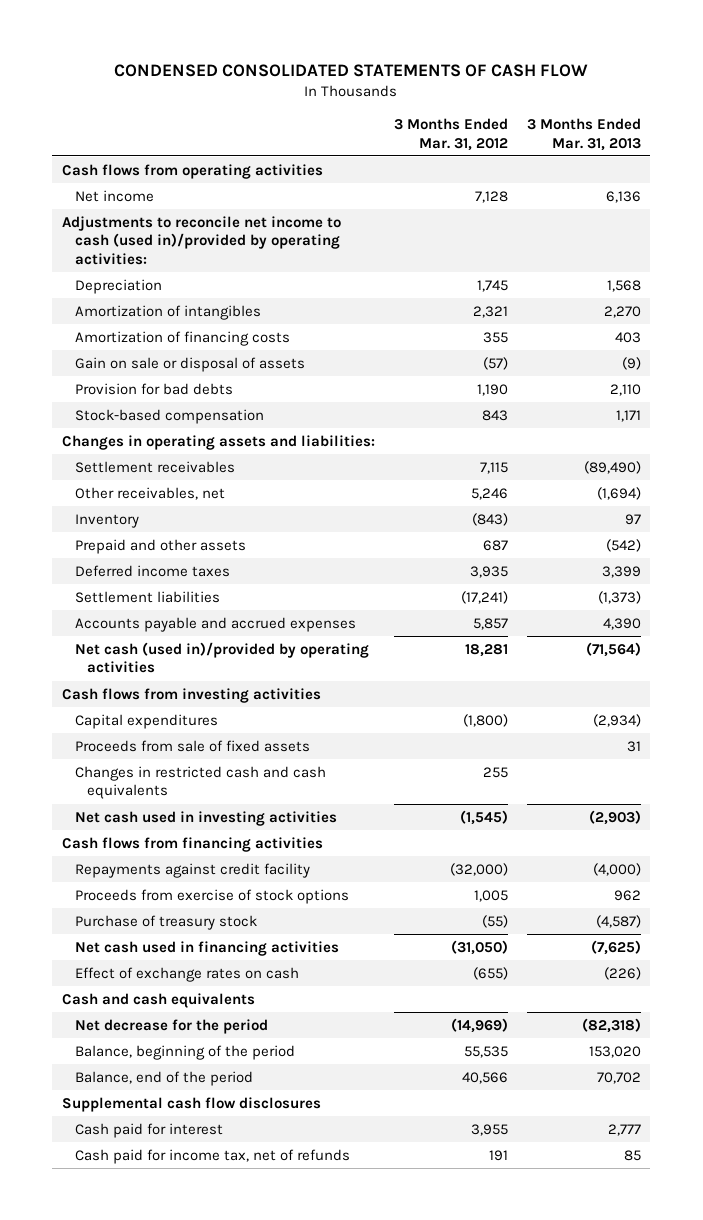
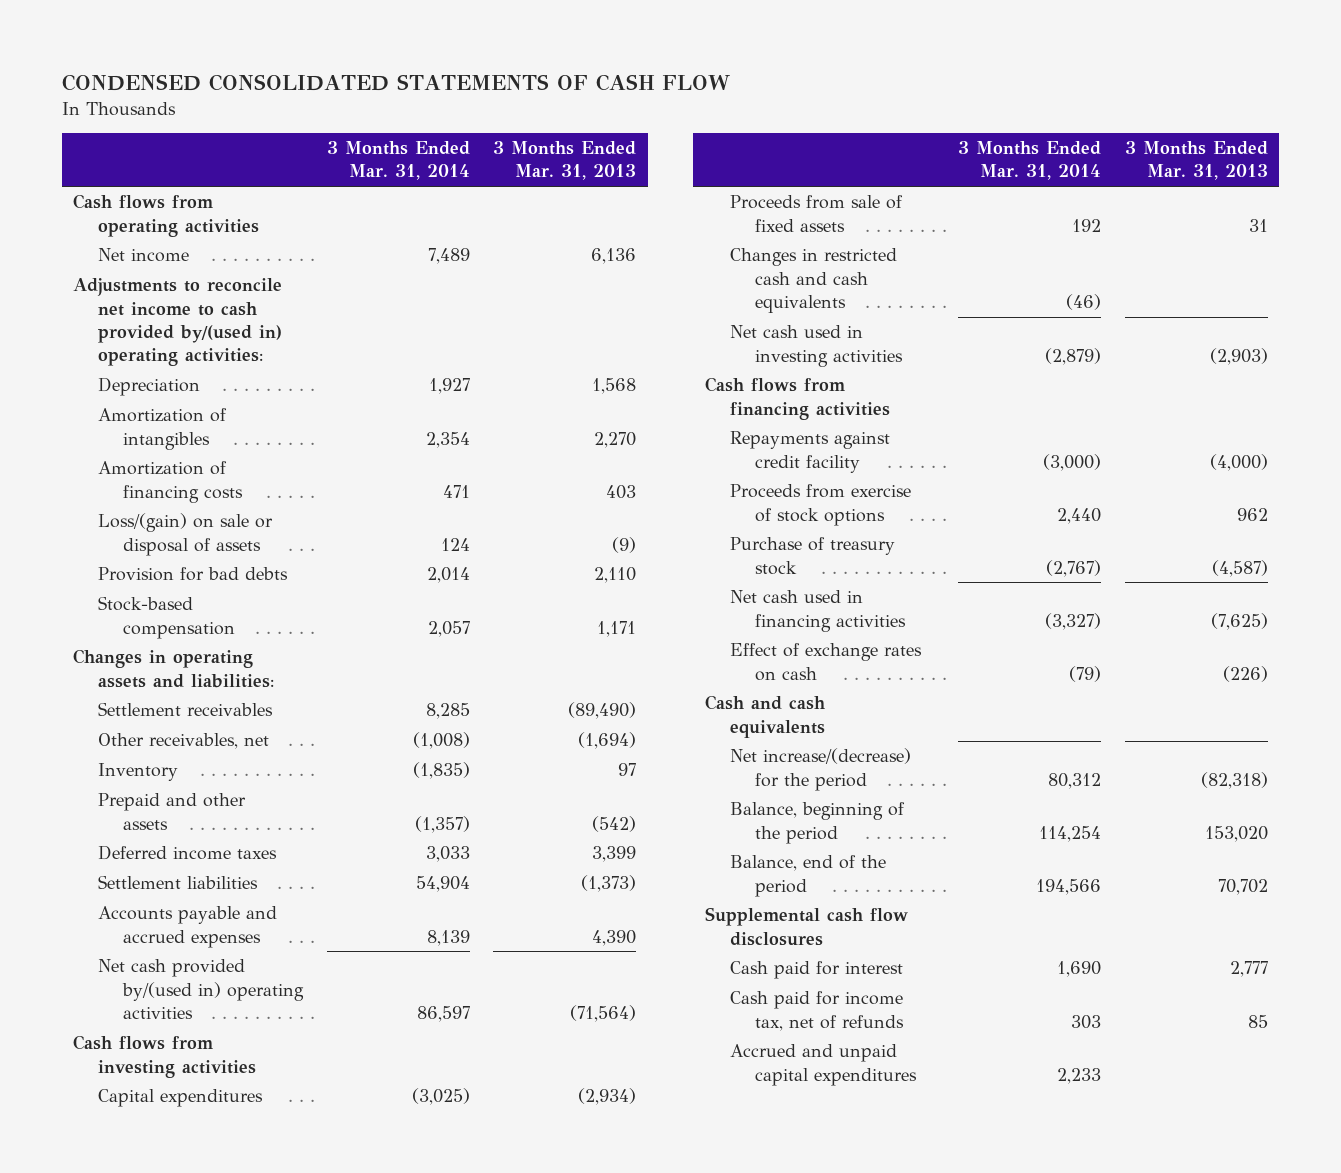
[393,118,508,151] 3 Months Ended Mar. 31, 2012 -> none
none -> [326,141,470,181] 3 Months Ended Mar. 31, 2014
[61,215,341,266] Adjustments to reconcile net income to cash (used in)/provided by operating activities: -> [73,278,283,366] Adjustments to reconcile net income to cash provided by/(used in) operating activities:
[74,356,305,372] Gain on sale or disposal of assets -> [98,513,274,556] Loss/(gain) on sale or disposal of assets
[74,641,369,674] Net cash (used in)/provided by operating activities -> [98,959,305,1019] Net cash provided by/(used in) operating activities
[74,1018,268,1034] Net decrease for the period -> [729,748,911,791] Net increase/(decrease) for the period
none -> [729,1044,917,1086] Accrued and unpaid capital expenditures

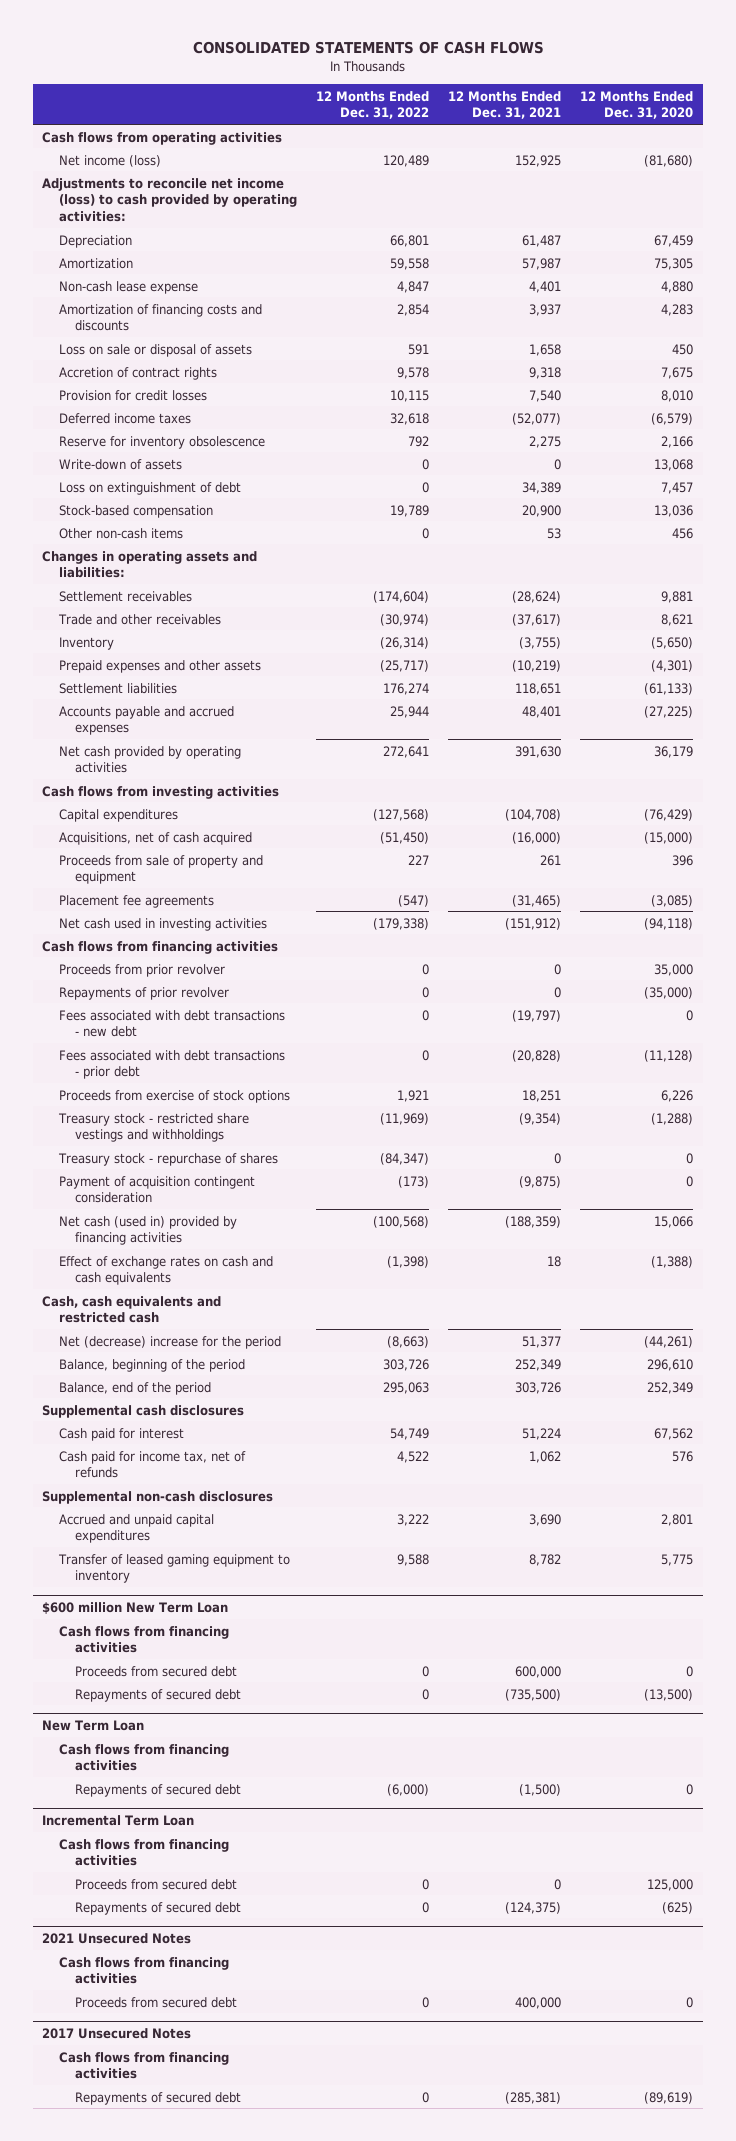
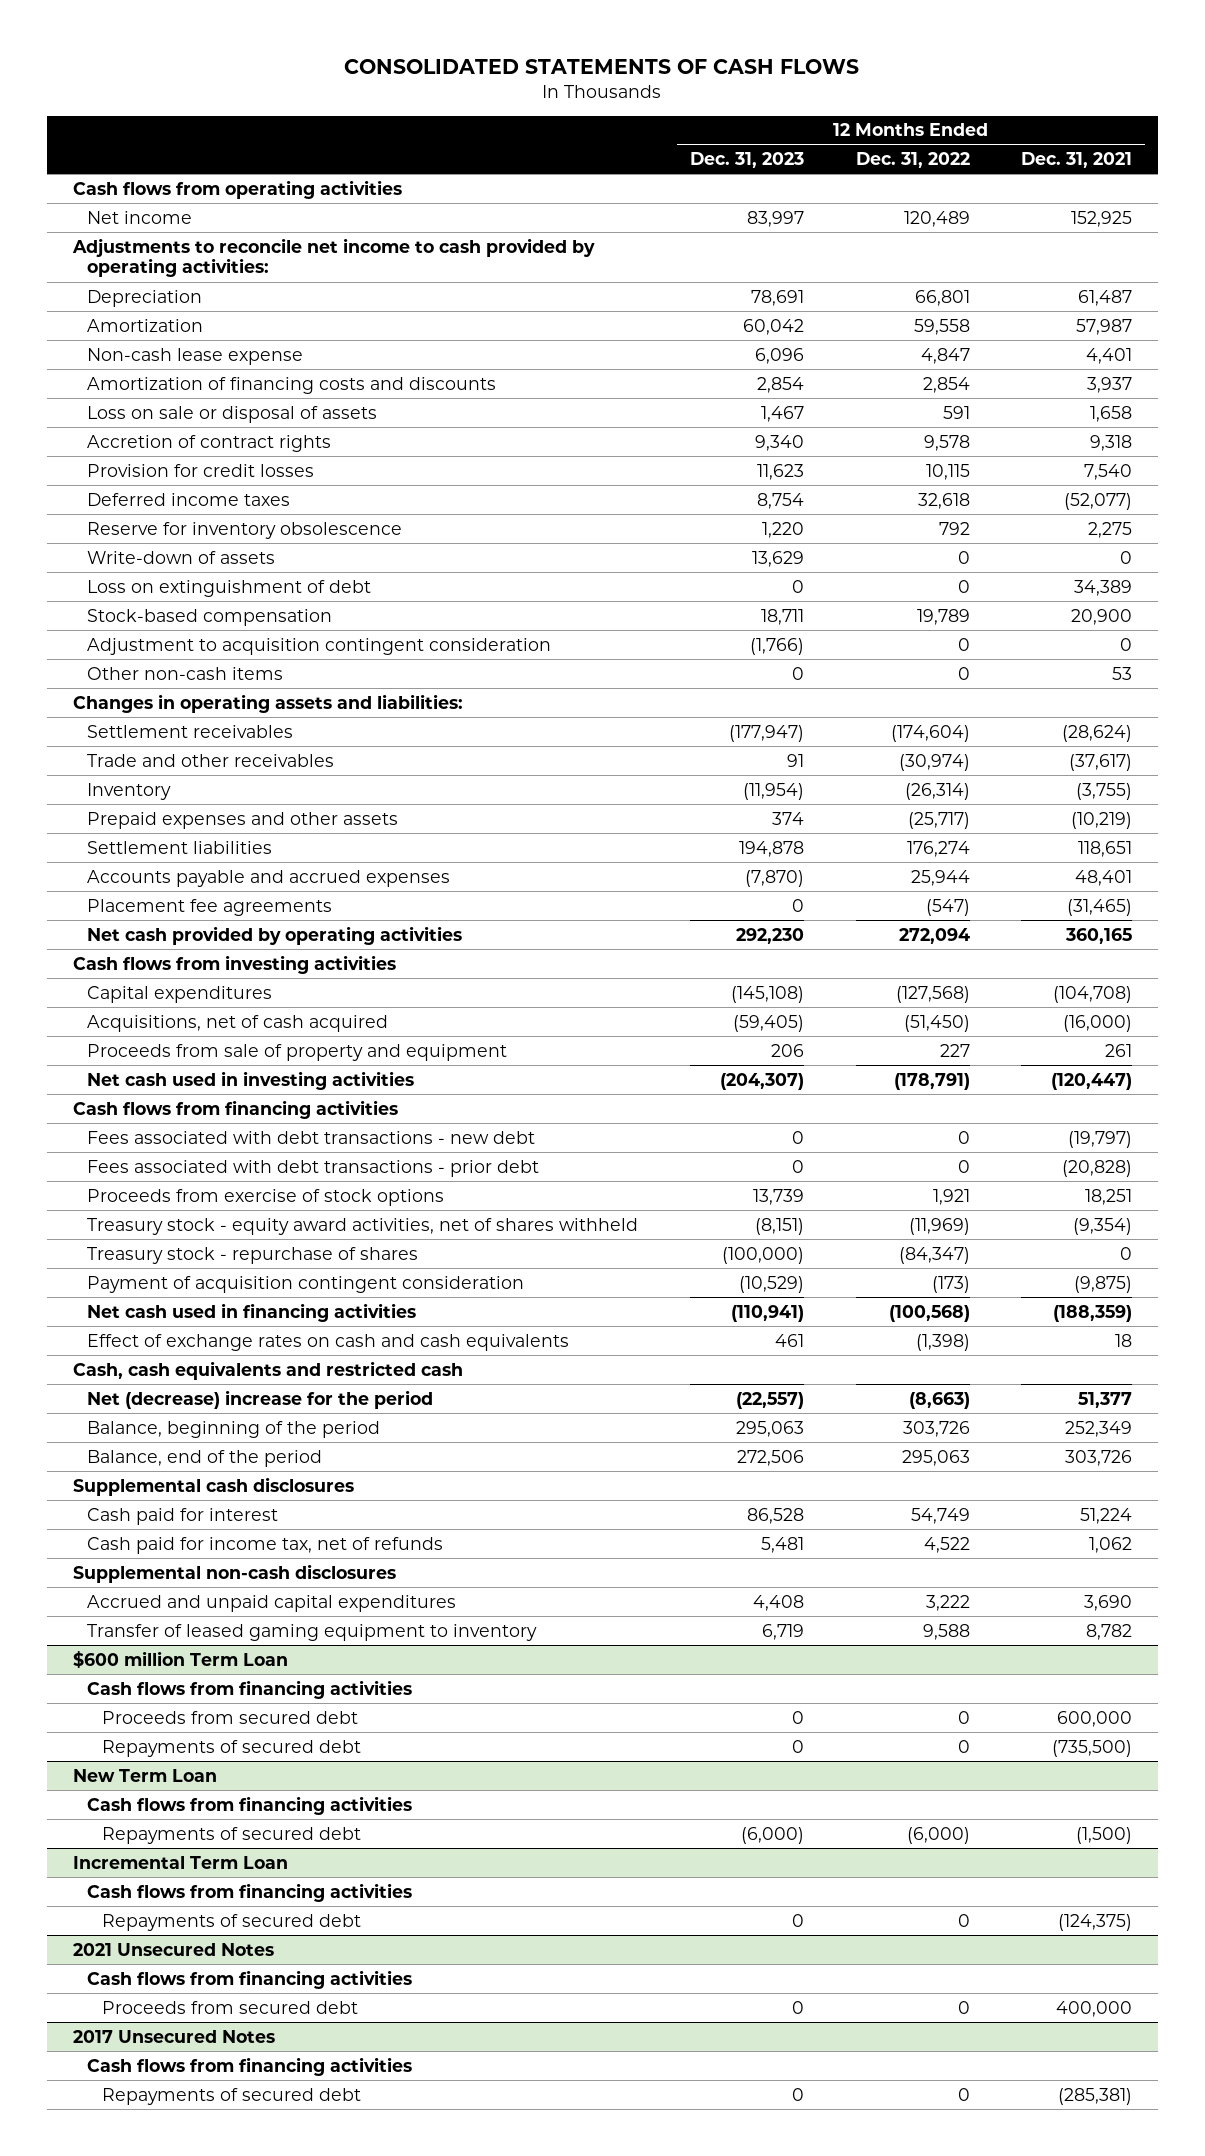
[580,90,694,120] 12 Months Ended Dec. 31, 2020 -> none
none -> [689,152,804,169] Dec. 31, 2023
[58,154,161,167] Net income (loss) -> [87,210,193,224] Net income
[42,177,297,222] Adjustments to reconcile net income (loss) to cash provided by operating activities: -> [71,237,595,278] Adjustments to reconcile net income to cash provided by operating activities:
none -> [87,637,552,655] Adjustment to acquisition contingent consideration
[58,894,214,908] Placement fee agreements -> [87,898,333,916] Placement fee agreements
[382,745,429,758] 272,641 -> [898,927,970,944] 272,094
[515,745,562,758] 391,630 -> [1065,927,1133,944] 360,165
[372,917,429,930] (179,338) -> [893,1072,970,1090] (178,791)
[505,917,562,930] (151,912) -> [1051,1072,1133,1090] (120,447)
[58,963,225,977] Proceeds from prior revolver -> none
[58,986,229,1000] Repayments of prior revolver -> none
[57,1112,249,1143] Treasury stock - restricted share vestings and withholdings -> [87,1217,639,1235] Treasury stock - equity award activities, net of shares withheld
[58,1215,237,1246] Net cash (used in) provided by financing activities -> [87,1302,417,1322] Net cash used in financing activities
[42,1601,229,1614] $600 million New Term Loan -> [72,1650,288,1668] $600 million Term Loan
[75,1878,238,1890] Proceeds from secured debt -> none

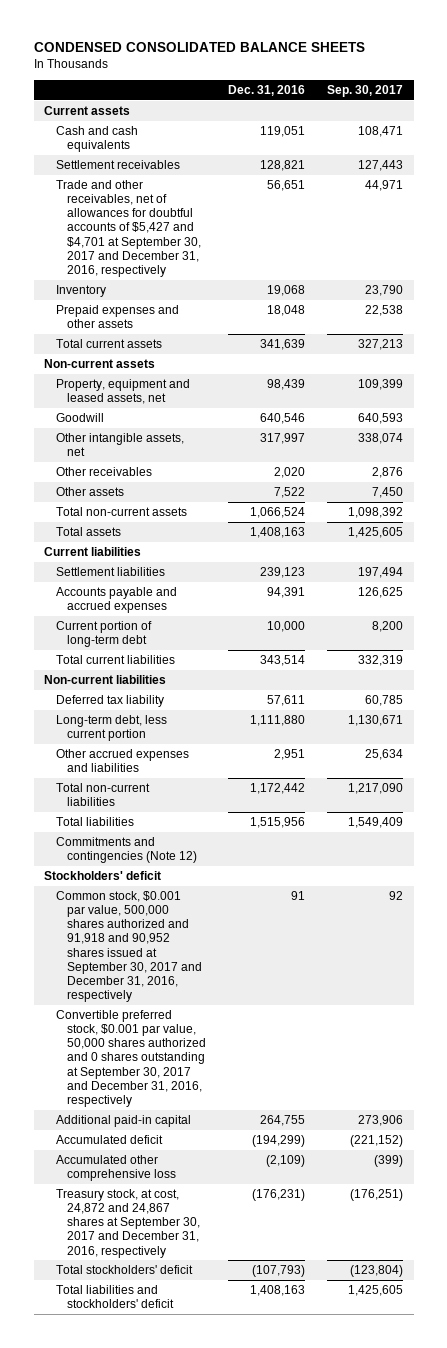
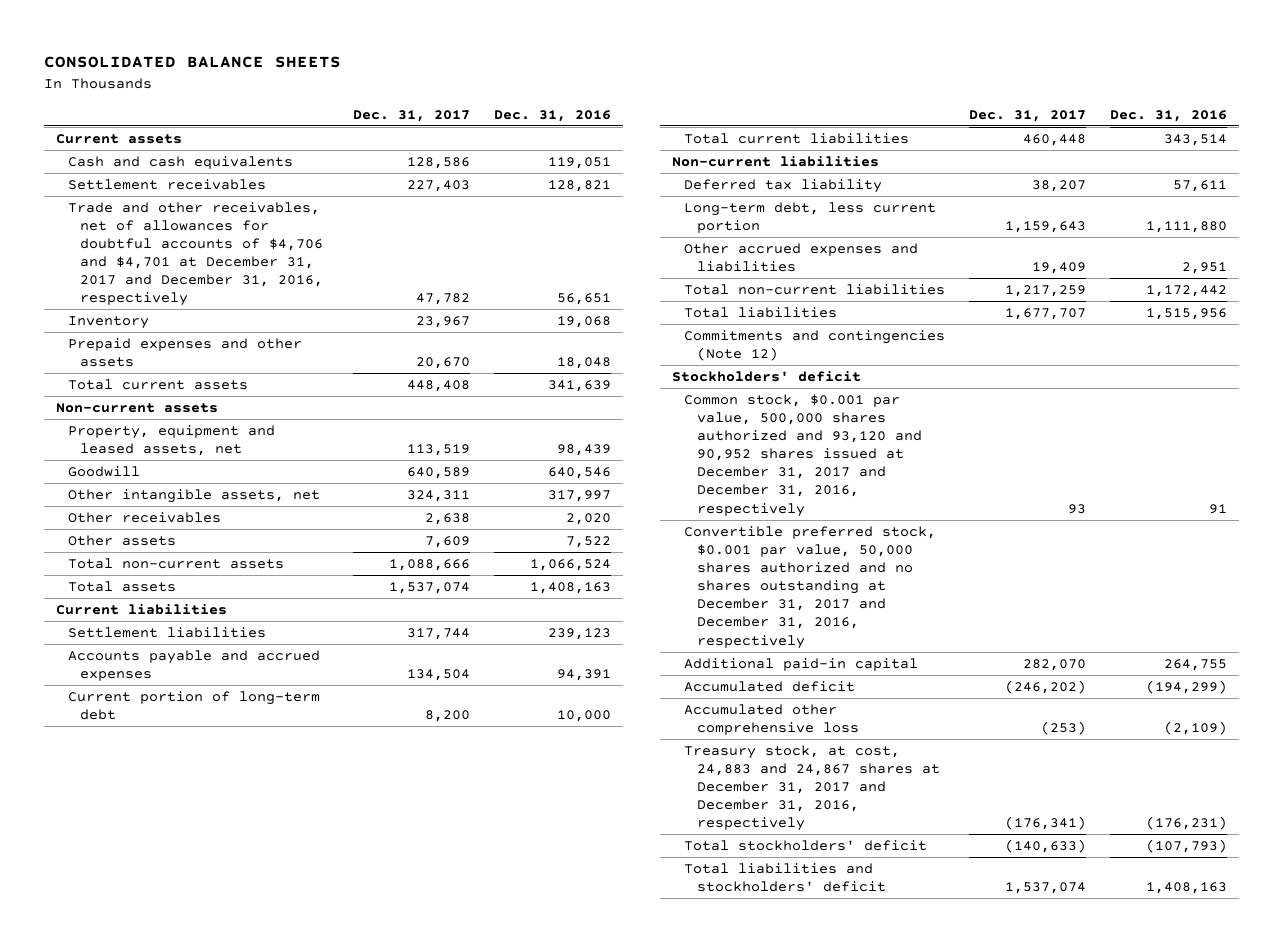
[33,42,365,53] CONDENSED CONSOLIDATED BALANCE SHEETS -> [44,56,342,69] CONSOLIDATED BALANCE SHEETS
[326,84,403,97] Sep. 30, 2017 -> none
none -> [352,109,470,122] Dec. 31, 2017
[55,179,202,277] Trade and other receivables, net of allowances for doubtful accounts of $5,427 and $4,701 at September 30, 2017 and December 31, 2016, respectively -> [68,201,324,307] Trade and other receivables, net of allowances for doubtful accounts of $4,706 and $4,701 at December 31, 2017 and December 31, 2016, respectively
[55,890,203,1002] Common stock, $0.001 par value, 500,000 shares authorized and 91,918 and 90,952 shares issued at September 30, 2017 and December 31, 2016, respectively -> [684,393,922,517] Common stock, $0.001 par value, 500,000 shares authorized and 93,120 and 90,952 shares issued at December 31, 2017 and December 31, 2016, respectively
[55,1009,207,1107] Convertible preferred stock, $0.001 par value, 50,000 shares authorized and 0 shares outstanding at September 30, 2017 and December 31, 2016, respectively -> [684,525,937,649] Convertible preferred stock, $0.001 par value, 50,000 shares authorized and no shares outstanding at December 31, 2017 and December 31, 2016, respectively
[55,1188,201,1258] Treasury stock, at cost, 24,872 and 24,867 shares at September 30, 2017 and December 31, 2016, respectively -> [684,744,940,832] Treasury stock, at cost, 24,883 and 24,867 shares at December 31, 2017 and December 31, 2016, respectively

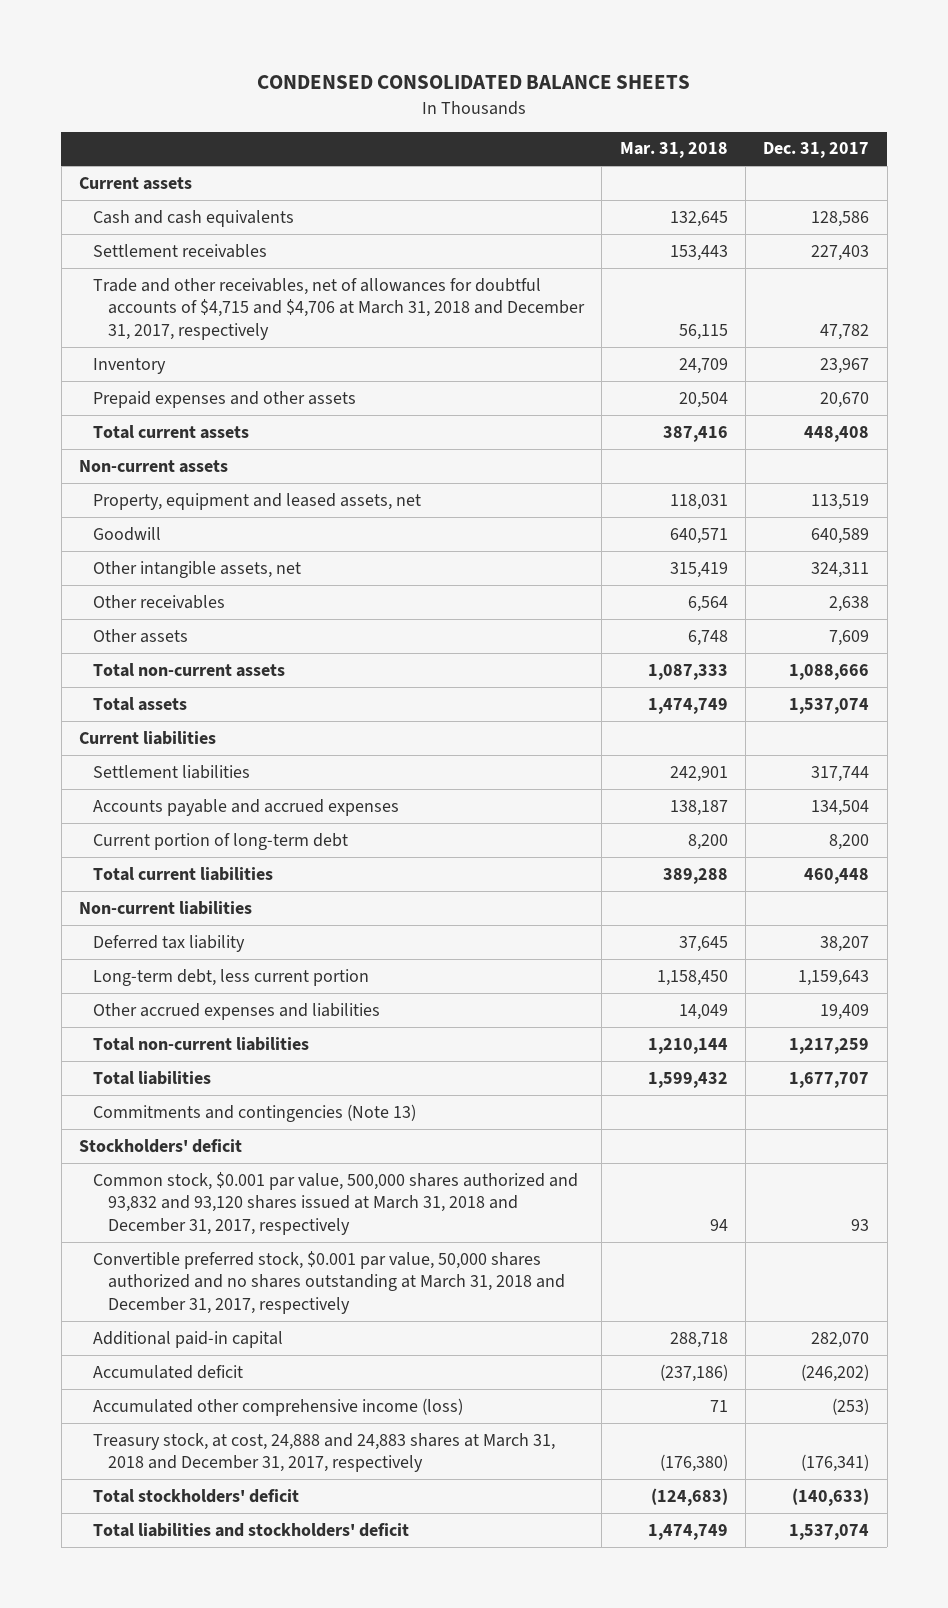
[44,56,342,69] CONSOLIDATED BALANCE SHEETS -> [257,75,691,90] CONDENSED CONSOLIDATED BALANCE SHEETS
[493,109,611,122] Dec. 31, 2016 -> none
none -> [619,142,728,159] Mar. 31, 2018
[68,201,324,307] Trade and other receivables, net of allowances for doubtful accounts of $4,706 and $4,701 at December 31, 2017 and December 31, 2016, respectively -> [93,277,586,340] Trade and other receivables, net of allowances for doubtful accounts of $4,715 and $4,706 at March 31, 2018 and December 31, 2017, respectively
[684,329,946,361] Commitments and contingencies (Note 12) -> [93,1103,417,1122] Commitments and contingencies (Note 13)
[684,393,922,517] Common stock, $0.001 par value, 500,000 shares authorized and 93,120 and 90,952 shares issued at December 31, 2017 and December 31, 2016, respectively -> [93,1171,579,1235] Common stock, $0.001 par value, 500,000 shares authorized and 93,832 and 93,120 shares issued at March 31, 2018 and December 31, 2017, respectively
[684,525,937,649] Convertible preferred stock, $0.001 par value, 50,000 shares authorized and no shares outstanding at December 31, 2017 and December 31, 2016, respectively -> [93,1250,566,1314] Convertible preferred stock, $0.001 par value, 50,000 shares authorized and no shares outstanding at March 31, 2018 and December 31, 2017, respectively
[684,703,859,735] Accumulated other comprehensive loss -> [93,1397,464,1416] Accumulated other comprehensive income (loss)
[684,744,940,832] Treasury stock, at cost, 24,883 and 24,867 shares at December 31, 2017 and December 31, 2016, respectively -> [93,1432,556,1473] Treasury stock, at cost, 24,888 and 24,883 shares at March 31, 2018 and December 31, 2017, respectively

